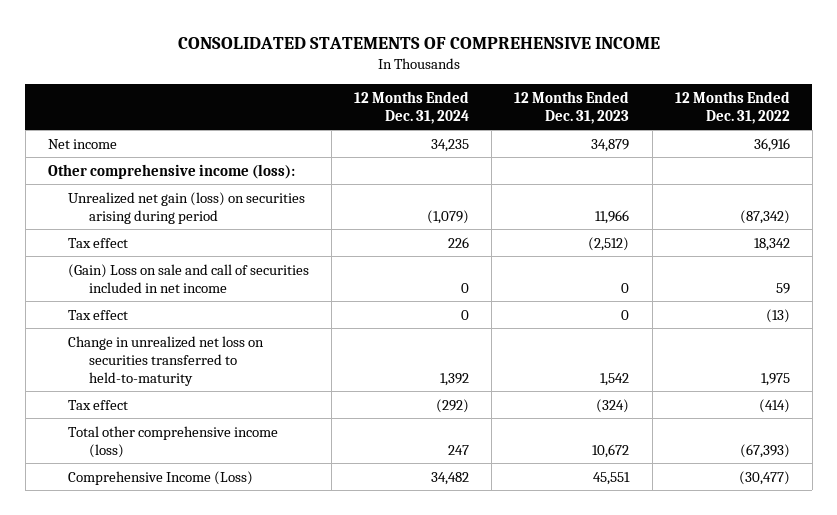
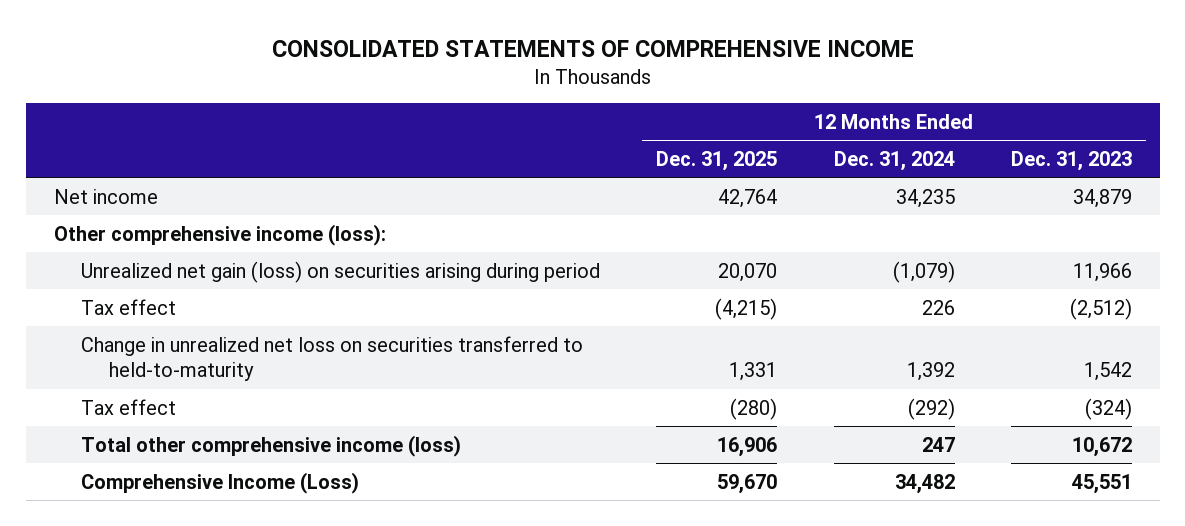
[674,90,790,124] 12 Months Ended Dec. 31, 2022 -> none
none -> [656,151,778,172] Dec. 31, 2025
[68,263,310,293] (Gain) Loss on sale and call of securities included in net income -> none
[68,309,129,320] Tax effect -> none

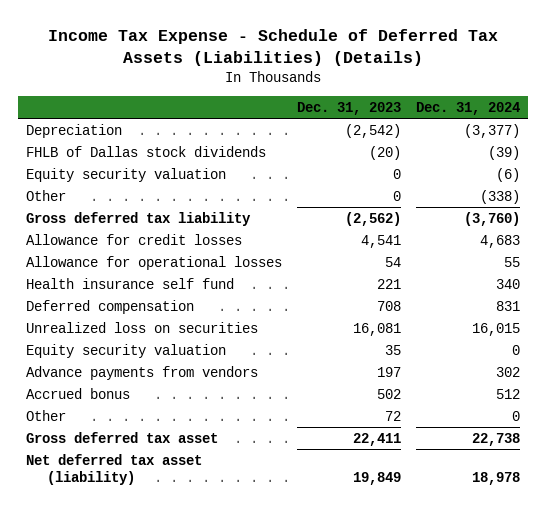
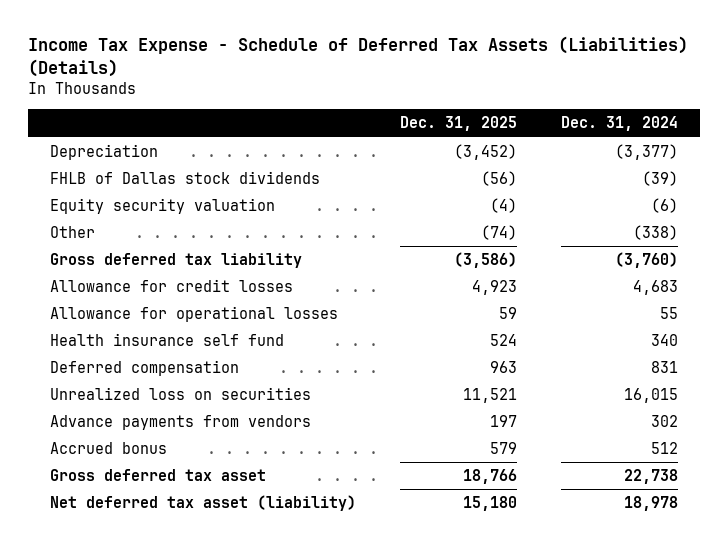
[297,101,402,115] Dec. 31, 2023 -> none
none -> [399,116,517,132] Dec. 31, 2025
[26,343,227,358] Equity security valuation -> none
[26,409,67,421] Other -> none

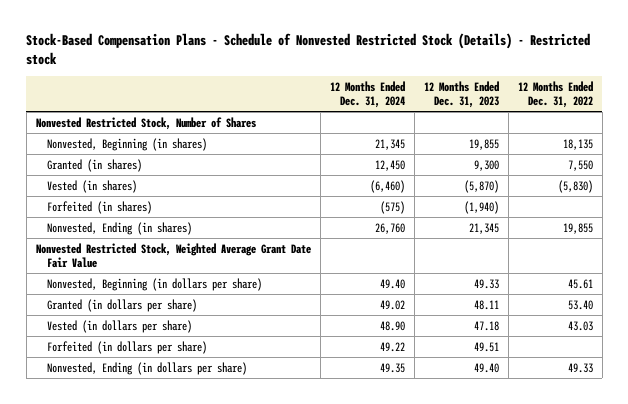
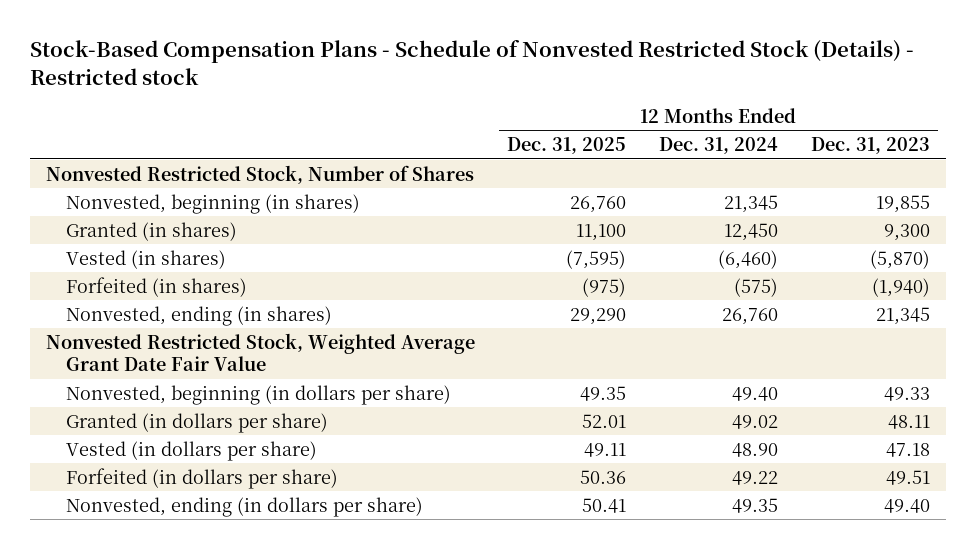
[517,80,593,108] 12 Months Ended Dec. 31, 2022 -> none
none -> [507,137,627,155] Dec. 31, 2025
[47,137,208,151] Nonvested, Beginning (in shares) -> [66,193,361,214] Nonvested, beginning (in shares)
[47,221,193,235] Nonvested, Ending (in shares) -> [66,305,333,326] Nonvested, ending (in shares)
[47,277,263,291] Nonvested, Beginning (in dollars per share) -> [66,384,452,405] Nonvested, beginning (in dollars per share)
[47,361,248,375] Nonvested, Ending (in dollars per share) -> [66,496,424,517] Nonvested, ending (in dollars per share)

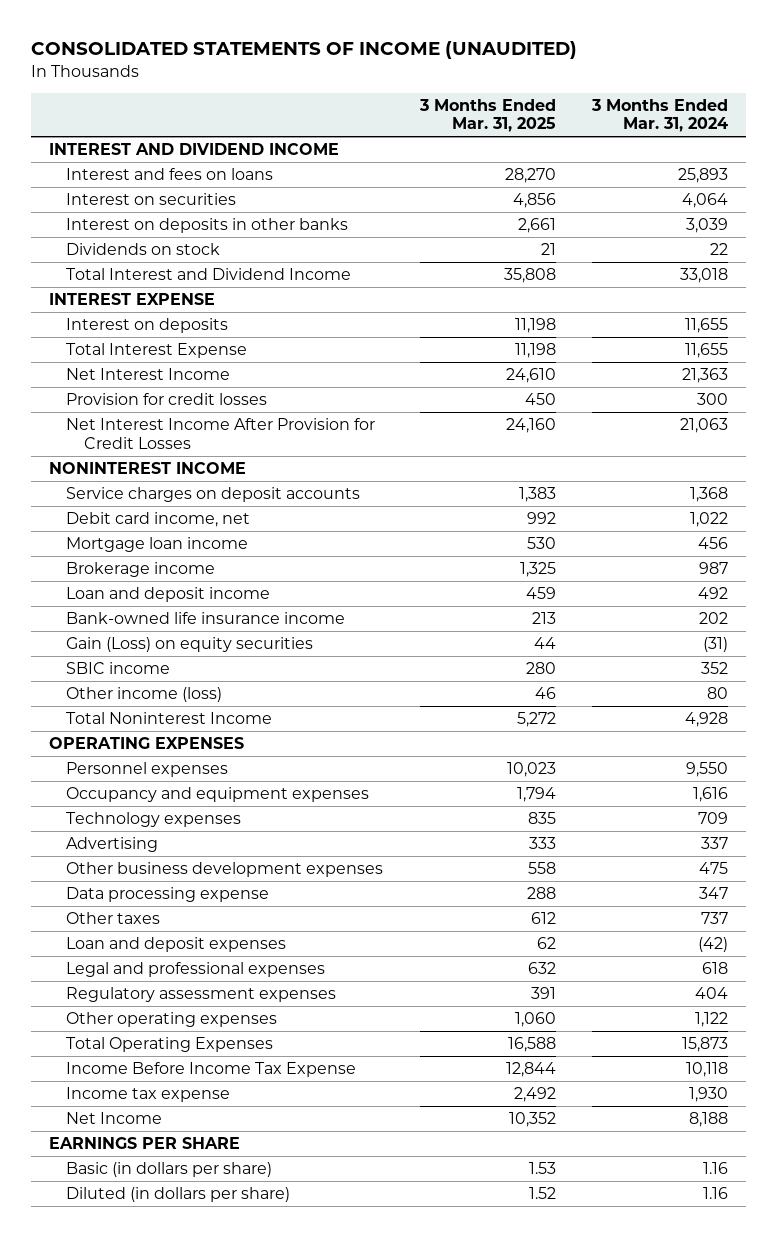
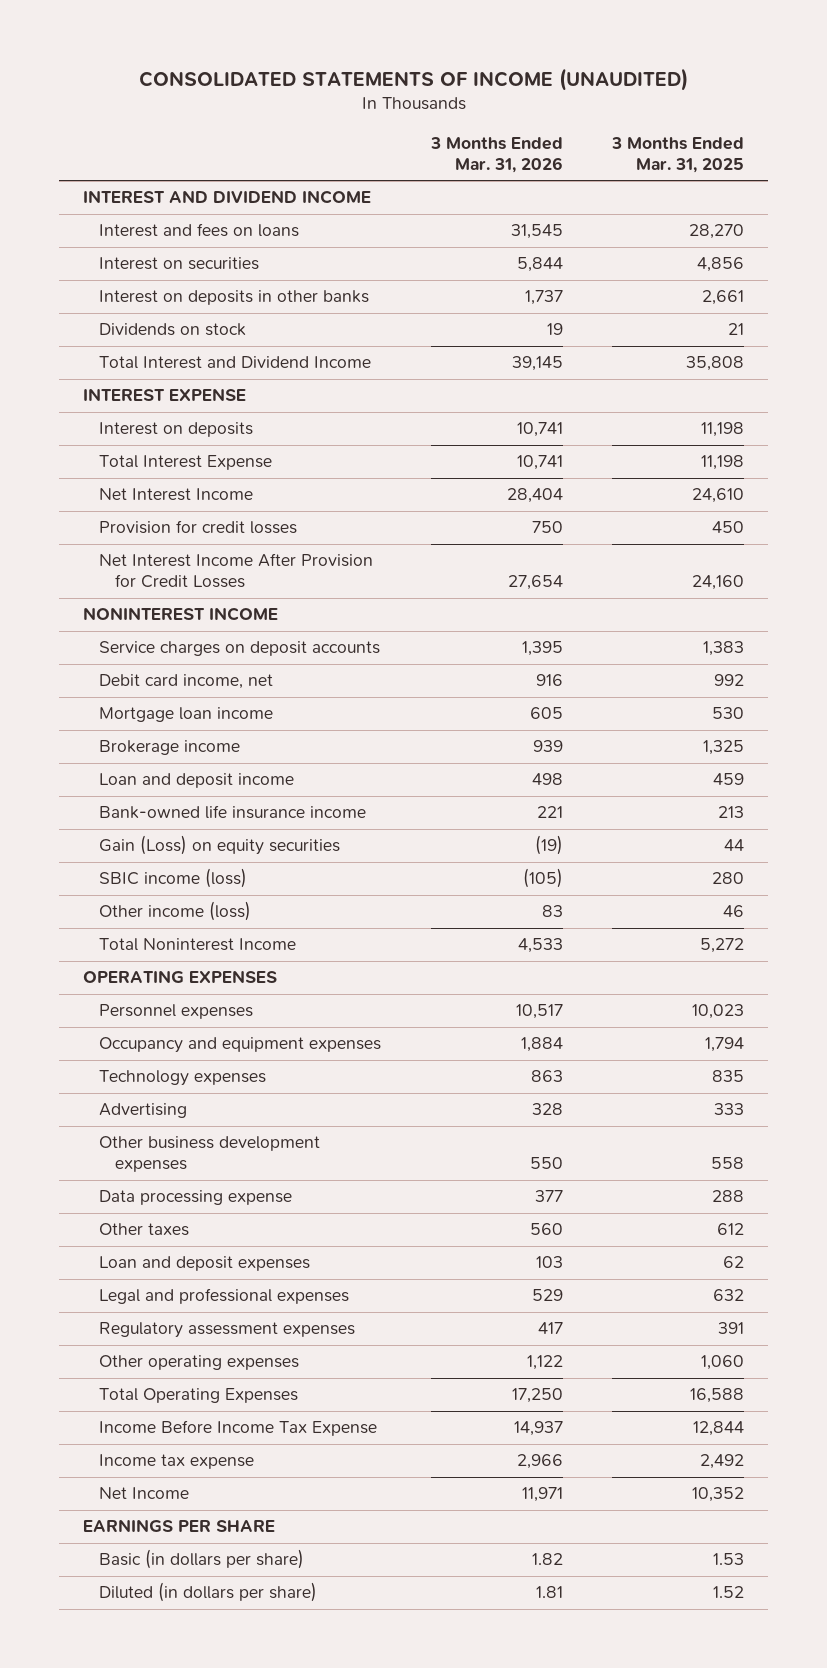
[591,98,729,133] 3 Months Ended Mar. 31, 2024 -> none
none -> [429,137,563,173] 3 Months Ended Mar. 31, 2026
[66,662,171,675] SBIC income -> [99,868,248,889] SBIC income (loss)

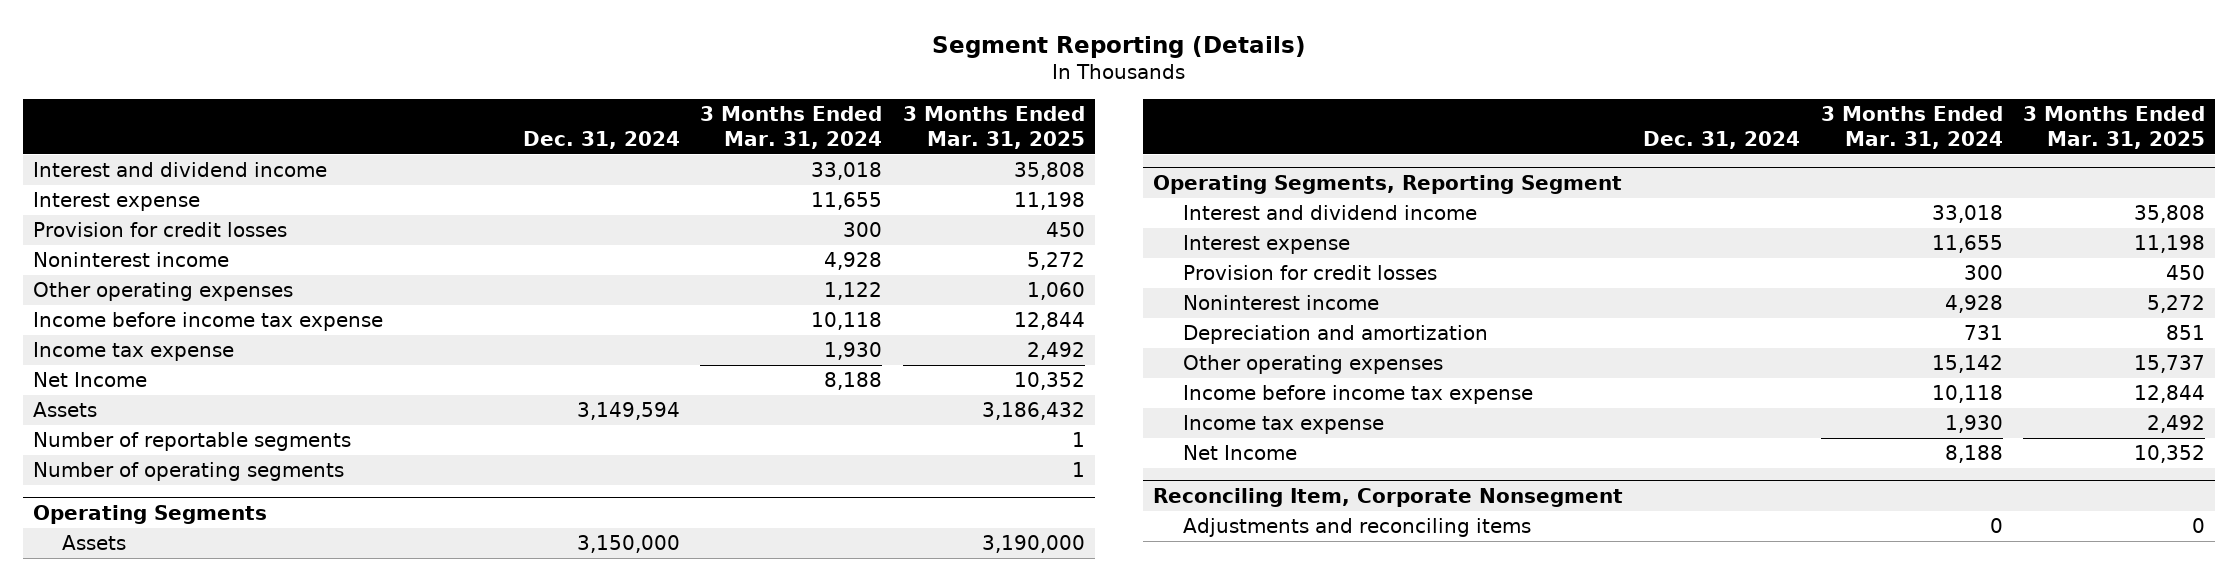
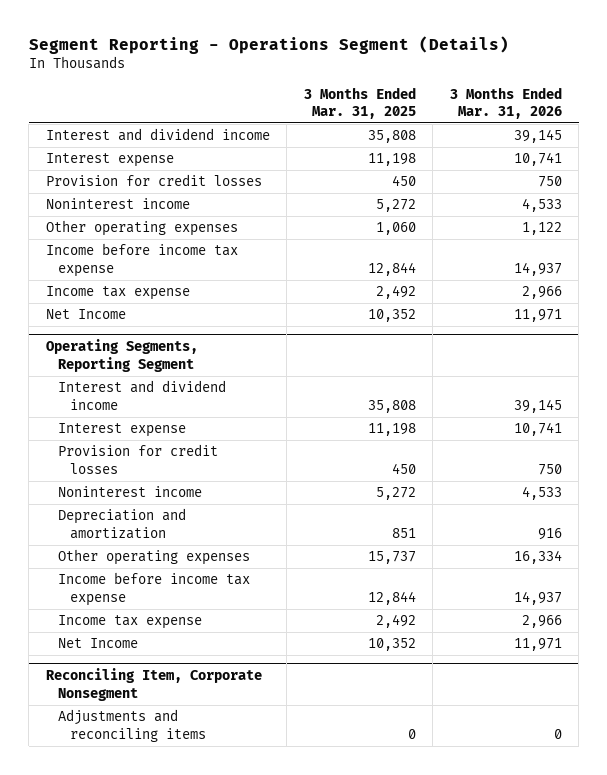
[931,36,1306,59] Segment Reporting (Details) -> [28,35,509,54] Segment Reporting - Operations Segment (Details)
[523,130,681,149] Dec. 31, 2024 -> none
[700,105,883,149] 3 Months Ended Mar. 31, 2024 -> none
none -> [449,86,562,120] 3 Months Ended Mar. 31, 2026
[32,402,97,418] Assets -> none
[32,432,351,452] Number of reportable segments -> none
[32,462,344,482] Number of operating segments -> none
[32,504,267,524] Operating Segments -> none
[62,535,127,551] Assets -> none

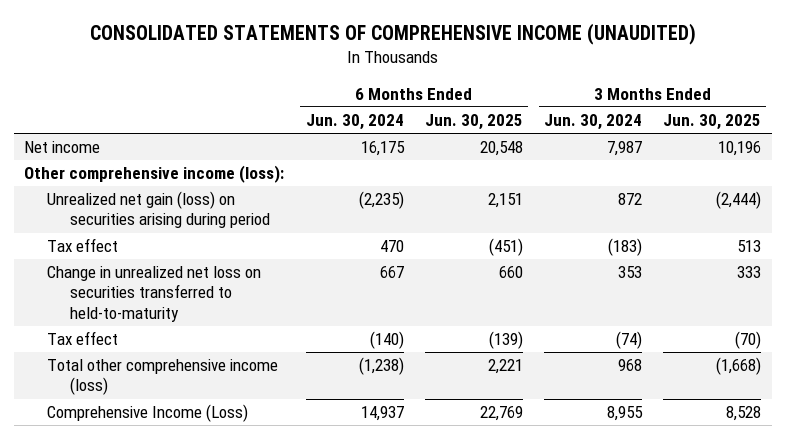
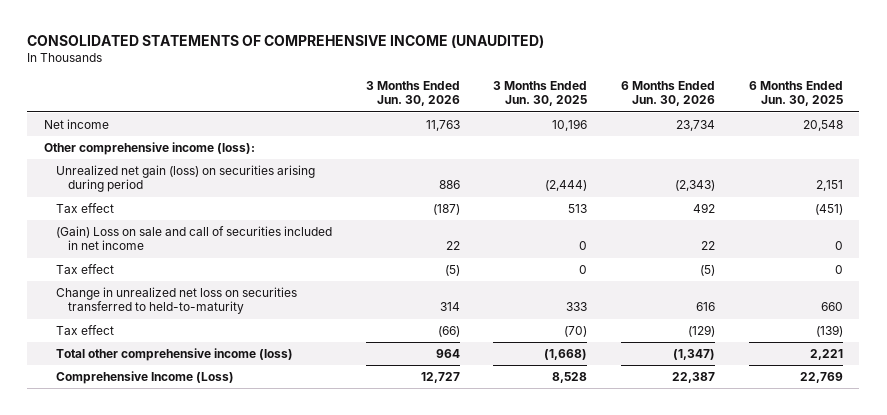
[305,114,404,131] Jun. 30, 2024 -> none
[543,114,642,131] Jun. 30, 2024 -> none
none -> [365,81,460,107] 3 Months Ended Jun. 30, 2026
none -> [620,81,715,107] 6 Months Ended Jun. 30, 2026
none -> [55,226,332,251] (Gain) Loss on sale and call of securities included in net income
none -> [55,264,114,275] Tax effect

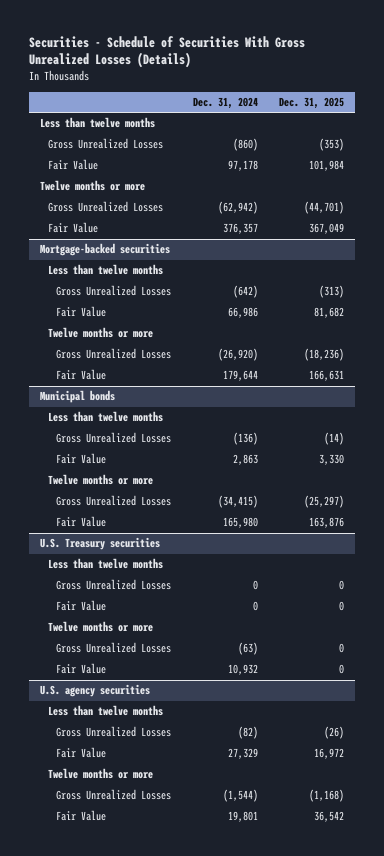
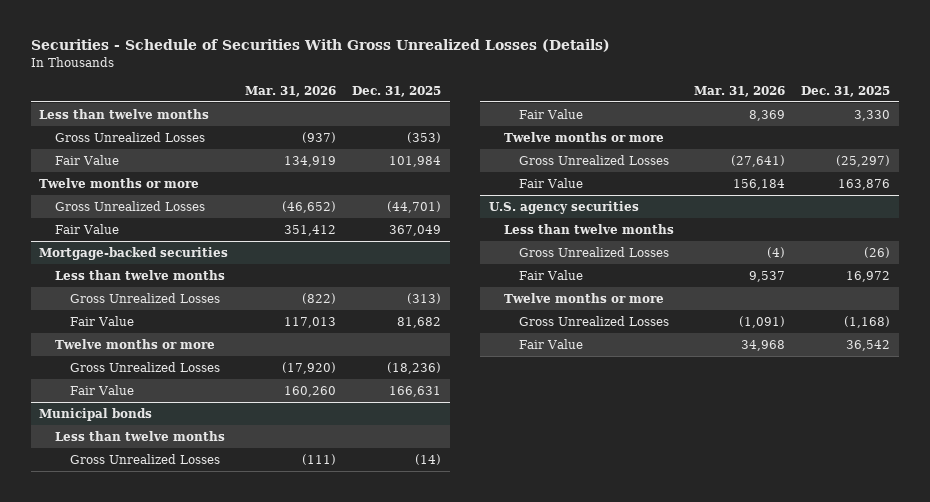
[192,96,258,109] Dec. 31, 2024 -> none
none -> [244,85,336,97] Mar. 31, 2026
[39,537,160,551] U.S. Treasury securities -> none
[47,558,163,570] Less than twelve months -> none
[55,579,171,591] Gross Unrealized Losses -> none
[55,600,106,612] Fair Value -> none
[47,621,153,633] Twelve months or more -> none
[55,642,171,654] Gross Unrealized Losses -> none
[55,663,106,675] Fair Value -> none

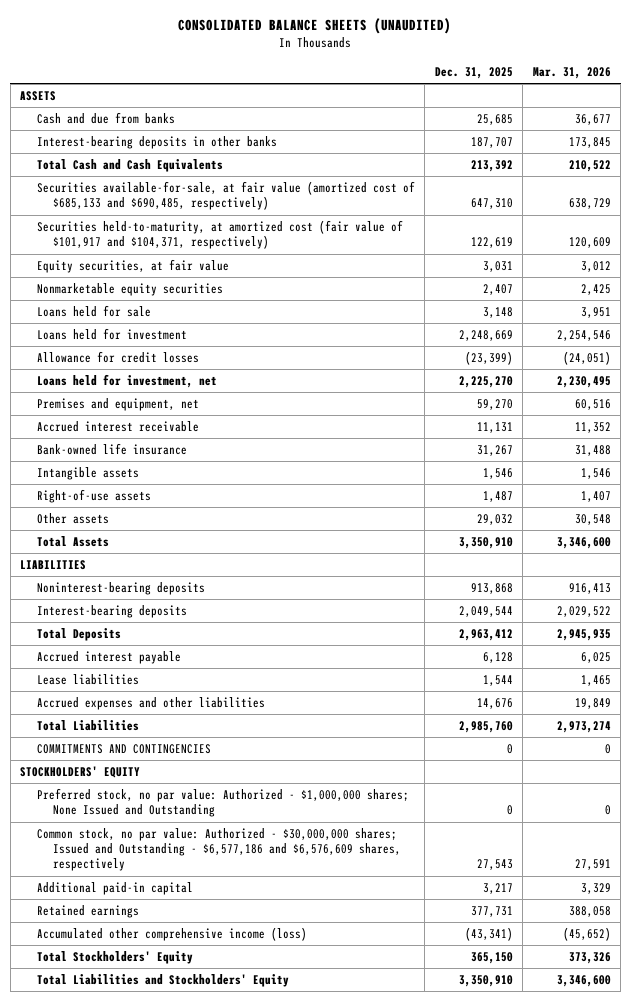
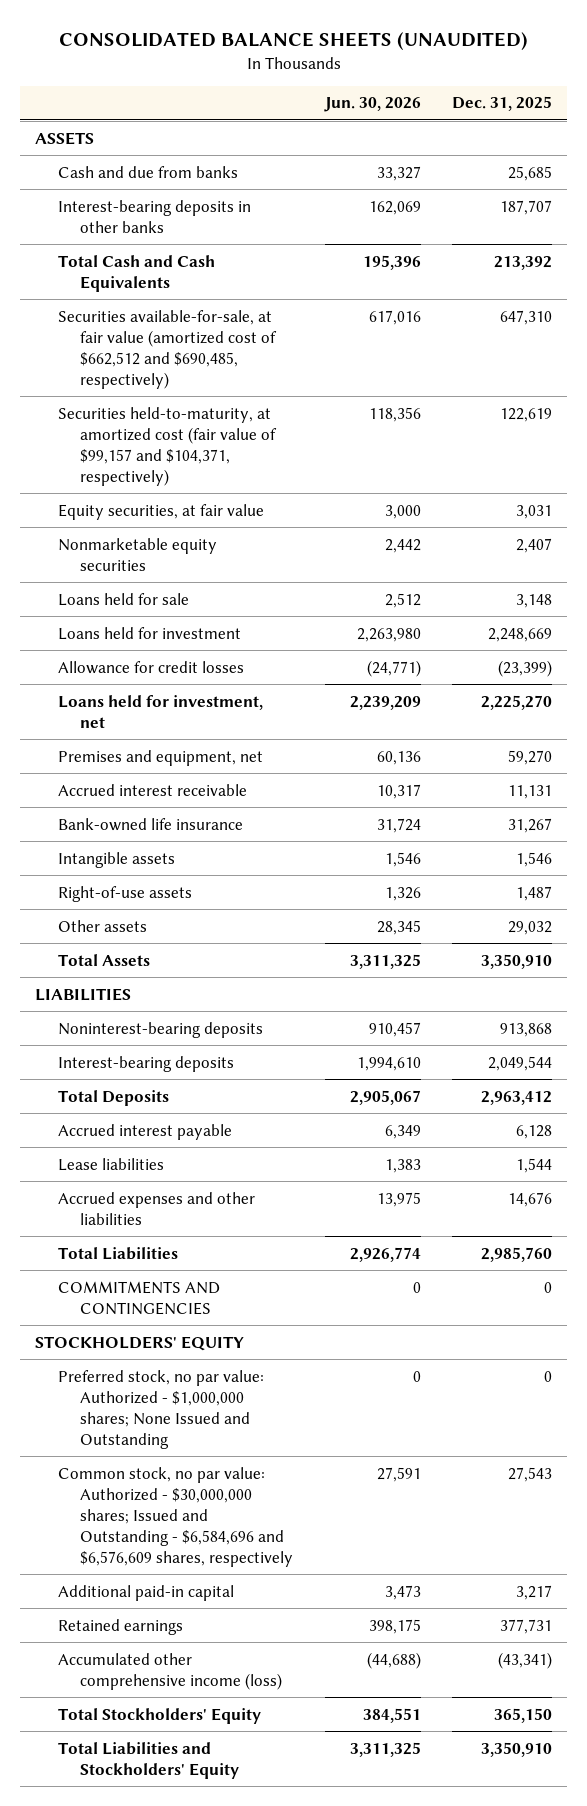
[532,67,611,80] Mar. 31, 2026 -> none
none -> [323,97,421,113] Jun. 30, 2026
[36,181,415,211] Securities available-for-sale, at fair value (amortized cost of $685,133 and $690,485, respectively) -> [57,309,278,389] Securities available-for-sale, at fair value (amortized cost of $662,512 and $690,485, respectively)
[36,220,403,250] Securities held-to-maturity, at amortized cost (fair value of $101,917 and $104,371, respectively) -> [57,406,278,486] Securities held-to-maturity, at amortized cost (fair value of $99,157 and $104,371, respectively)
[36,828,402,872] Common stock, no par value: Authorized - $30,000,000 shares; Issued and Outstanding - $6,577,186 and $6,576,609 shares, respectively -> [57,1466,294,1567] Common stock, no par value: Authorized - $30,000,000 shares; Issued and Outstanding - $6,584,696 and $6,576,609 shares, respectively

